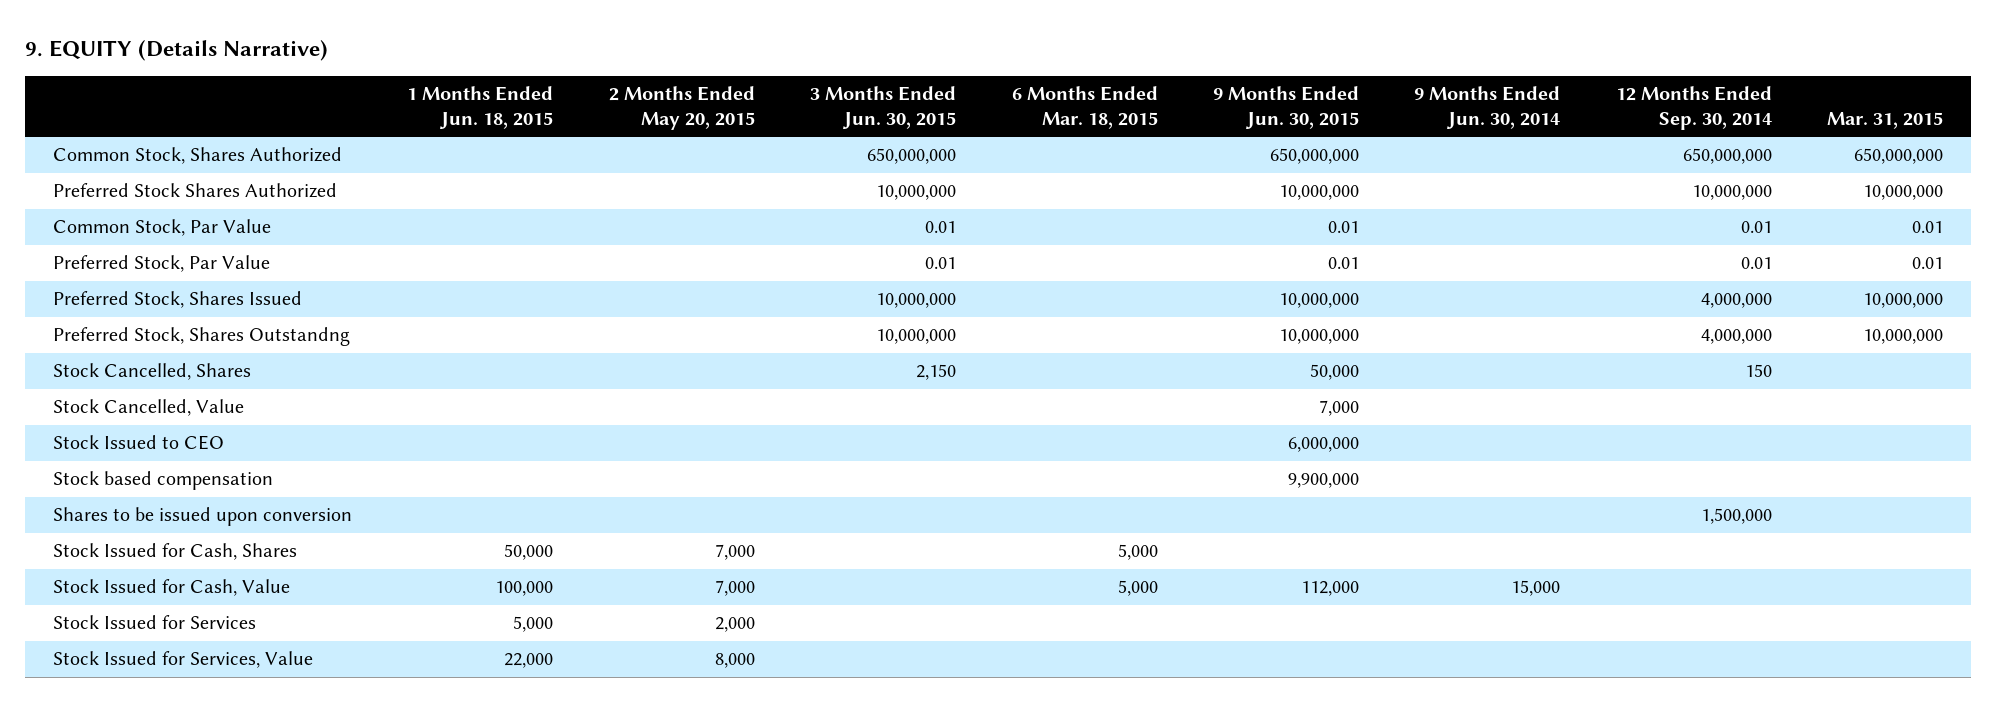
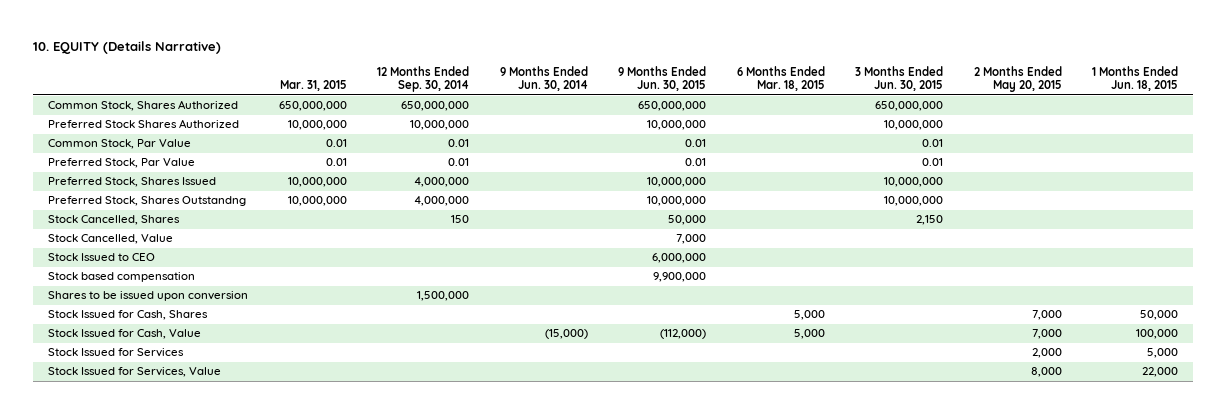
[25,39,329,61] 9. EQUITY (Details Narrative) -> [33,40,222,54] 10. EQUITY (Details Narrative)
[1300,581,1359,597] 112,000 -> [660,329,707,340] (112,000)
[1511,580,1561,597] 15,000 -> [544,329,588,340] (15,000)

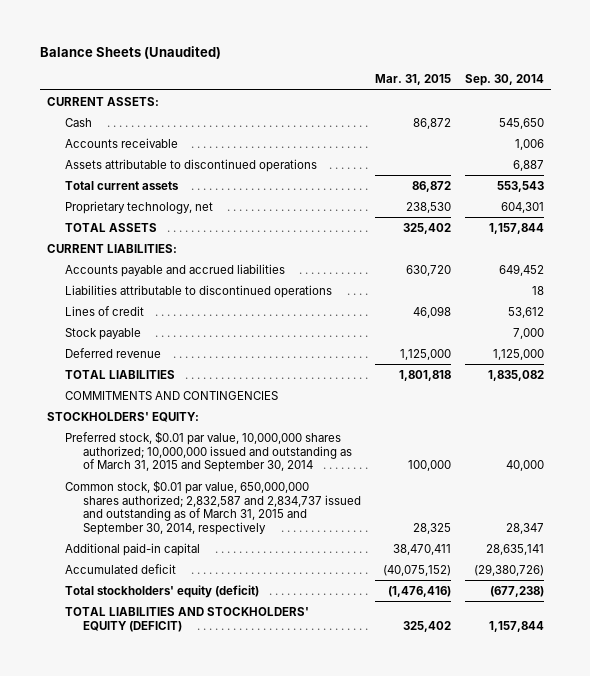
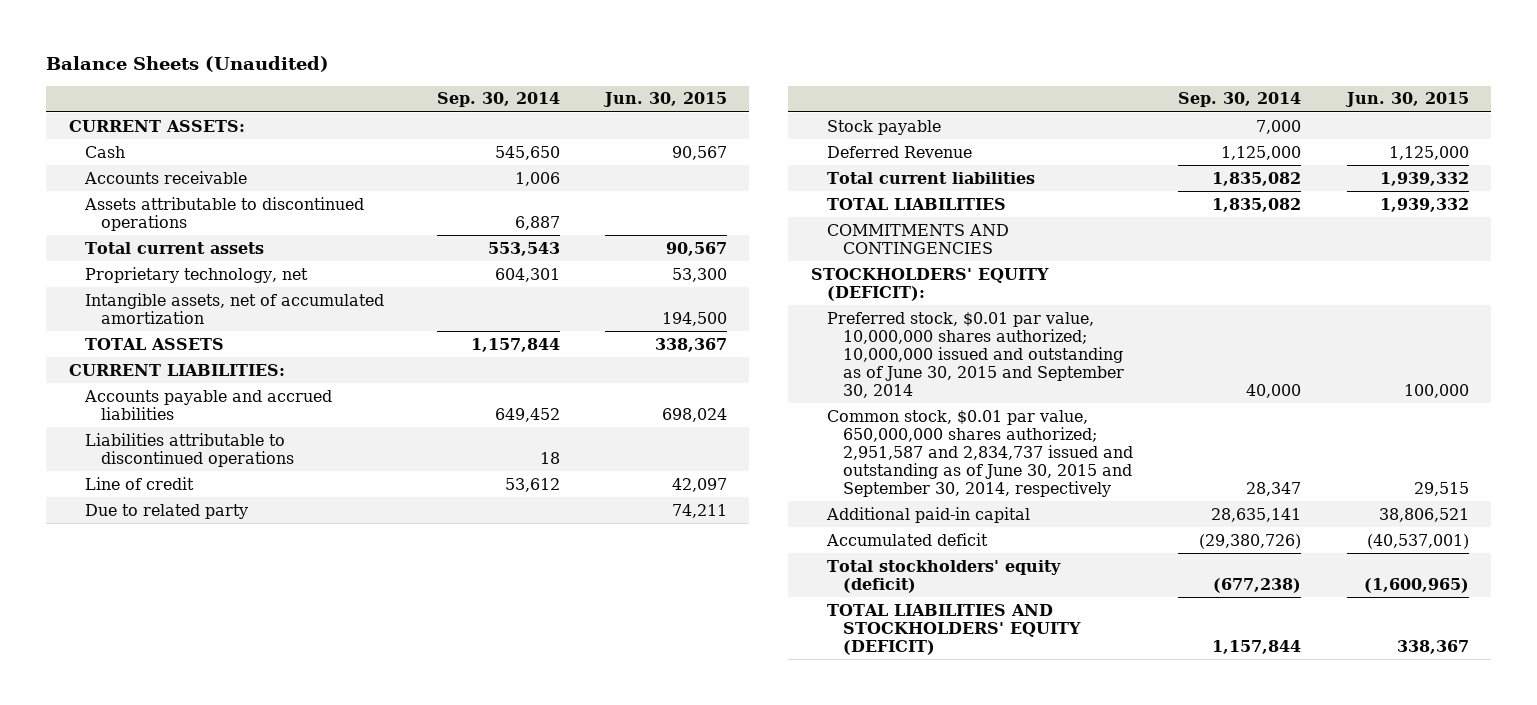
[374,74,451,86] Mar. 31, 2015 -> none
none -> [602,92,727,108] Jun. 30, 2015
none -> [85,292,385,324] Intangible assets, net of accumulated amortization
[64,305,144,316] Lines of credit -> [85,476,195,490] Line of credit
none -> [85,503,249,519] Due to related party
[64,347,161,358] Deferred revenue -> [826,145,972,158] Deferred Revenue
none -> [826,171,1035,184] Total current liabilities
[46,411,199,422] STOCKHOLDERS' EQUITY: -> [810,267,1049,301] STOCKHOLDERS' EQUITY (DEFICIT):
[64,430,352,473] Preferred stock, $0.01 par value, 10,000,000 shares authorized; 10,000,000 issued and outstanding as of March 31, 2015 and September 30, 2014 -> [826,311,1125,398] Preferred stock, $0.01 par value, 10,000,000 shares authorized; 10,000,000 issued and outstanding as of June 30, 2015 and September 30, 2014
[64,479,361,535] Common stock, $0.01 par value, 650,000,000 shares authorized; 2,832,587 and 2,834,737 issued and outstanding as of March 31, 2015 and September 30, 2014, respectively -> [826,409,1134,497] Common stock, $0.01 par value, 650,000,000 shares authorized; 2,951,587 and 2,834,737 issued and outstanding as of June 30, 2015 and September 30, 2014, respectively

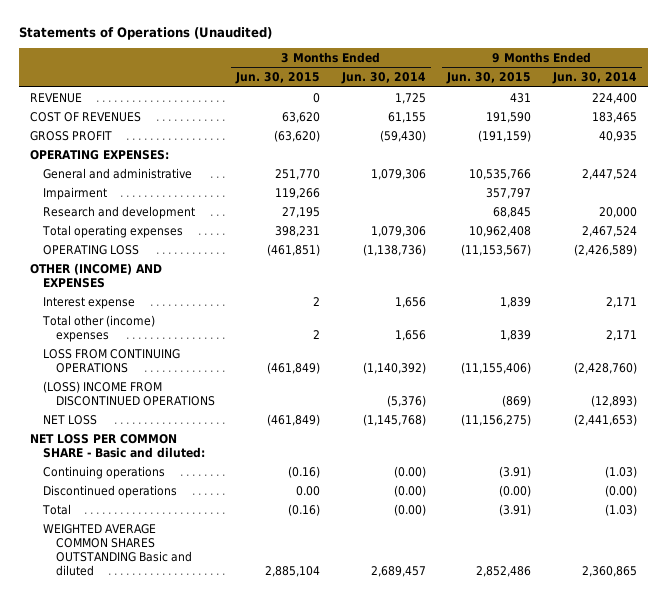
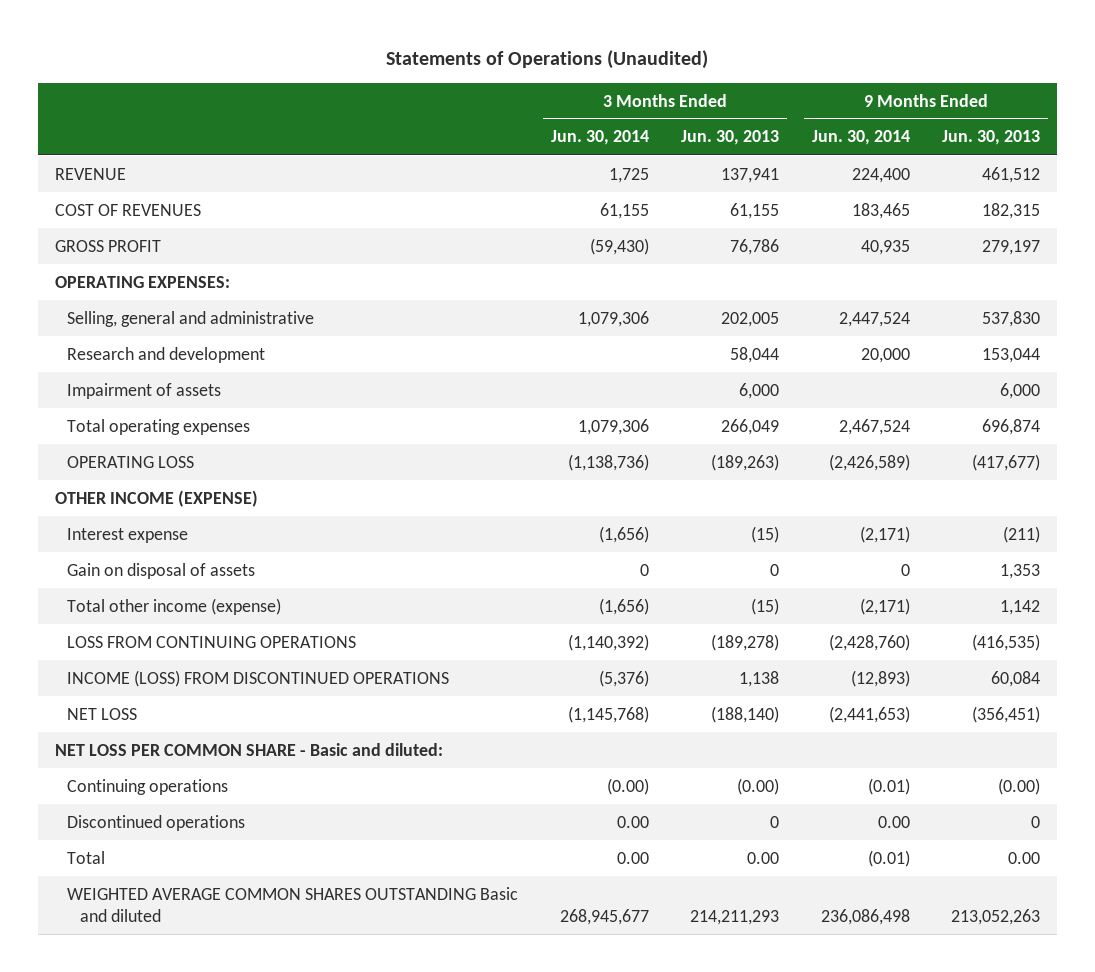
[235,72,321,85] Jun. 30, 2015 -> none
[446,72,532,85] Jun. 30, 2015 -> none
none -> [681,130,780,146] Jun. 30, 2013
none -> [942,130,1041,146] Jun. 30, 2013
[42,186,107,200] Impairment -> none
[42,167,192,179] General and administrative -> [67,310,315,327] Selling, general and administrative
none -> [67,382,222,399] Impairment of assets
[29,262,162,288] OTHER (INCOME) AND EXPENSES -> [54,489,258,507] OTHER INCOME (EXPENSE)
[394,296,426,308] 1,656 -> [598,525,649,543] (1,656)
[605,296,637,308] 2,171 -> [859,525,910,543] (2,171)
none -> [67,562,256,579] Gain on disposal of assets
[41,314,155,342] Total other (income) expenses -> [67,597,282,615] Total other income (expense)
[394,329,426,341] 1,656 -> [598,597,649,615] (1,656)
[605,329,637,341] 2,171 -> [859,597,910,615] (2,171)
[42,380,215,406] (LOSS) INCOME FROM DISCONTINUED OPERATIONS -> [67,669,450,687] INCOME (LOSS) FROM DISCONTINUED OPERATIONS
[604,465,637,478] (1.03) -> [867,777,910,795] (0.01)
[393,484,426,497] (0.00) -> [616,815,649,828] 0.00
[604,484,637,497] (0.00) -> [877,815,910,828] 0.00
[393,503,426,516] (0.00) -> [616,851,649,864] 0.00
[604,503,637,516] (1.03) -> [867,849,910,867] (0.01)
[370,565,426,577] 2,689,457 -> [559,908,649,925] 268,945,677
[581,565,637,577] 2,360,865 -> [820,908,910,925] 236,086,498

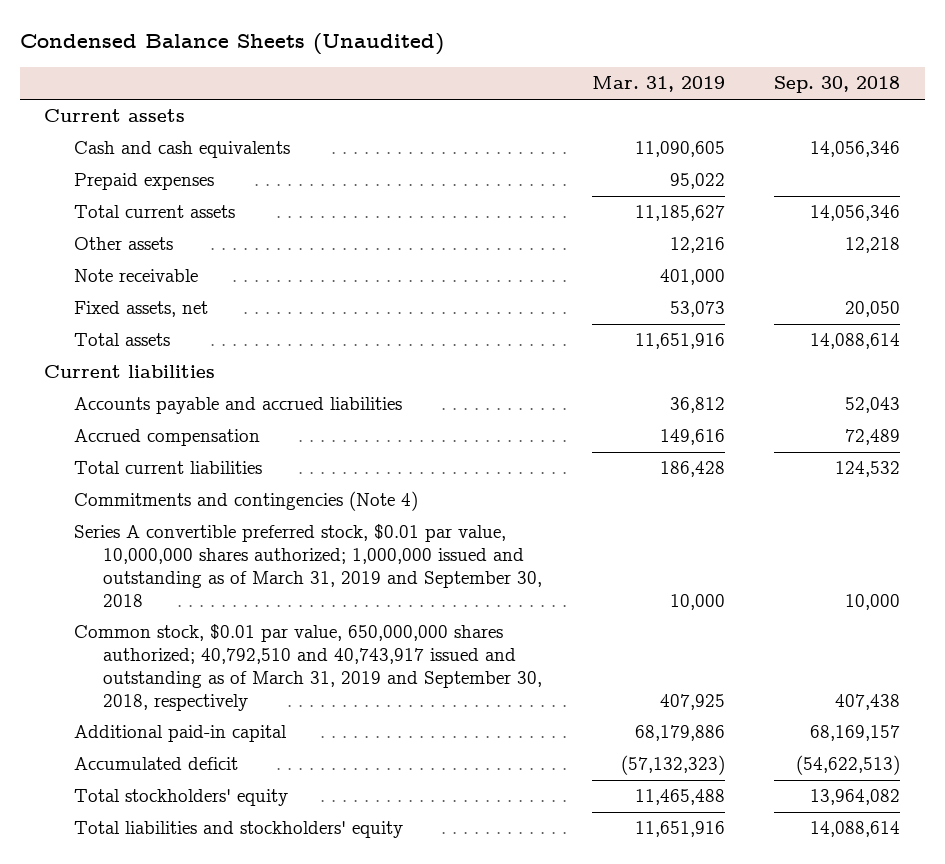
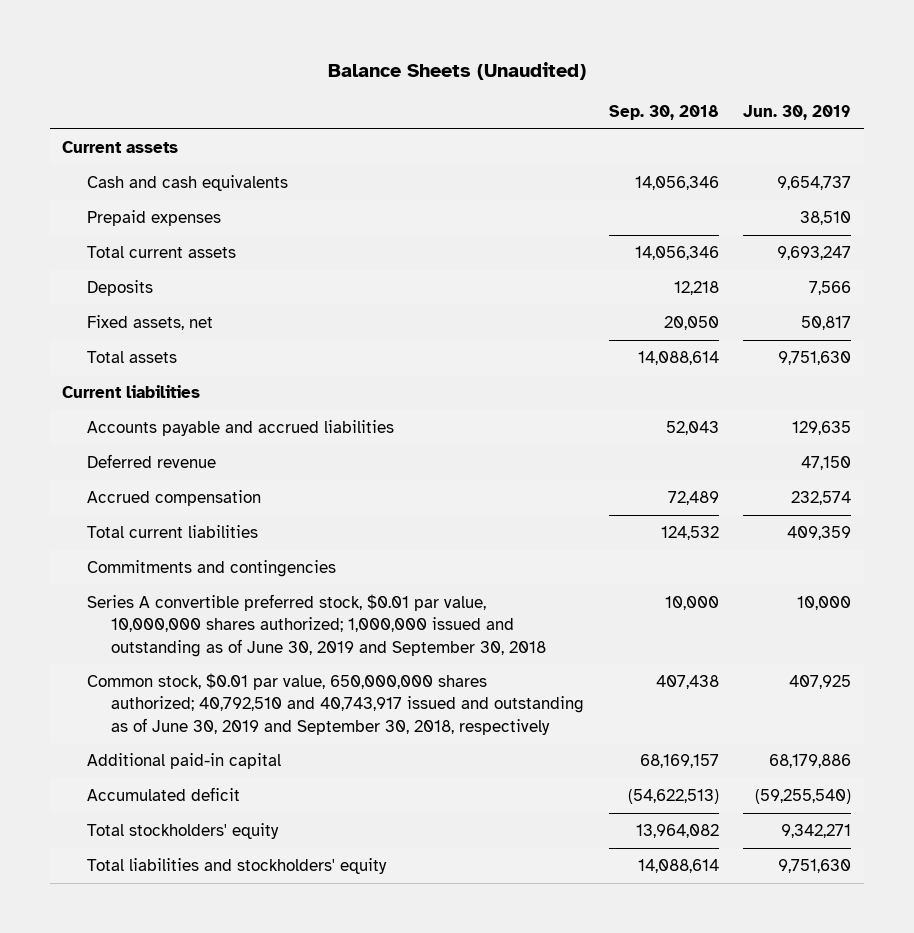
[19,33,444,56] Condensed Balance Sheets (Unaudited) -> [327,61,586,80] Balance Sheets (Unaudited)
[591,76,725,93] Mar. 31, 2019 -> none
none -> [743,105,852,121] Jun. 30, 2019
[73,269,198,283] Note receivable -> none
[73,237,173,251] Other assets -> [86,280,153,297] Deposits
none -> [86,454,216,469] Deferred revenue
[73,491,418,512] Commitments and contingencies (Note 4) -> [86,560,336,578] Commitments and contingencies
[73,524,543,607] Series A convertible preferred stock, $0.01 par value, 10,000,000 shares authorized; 1,000,000 issued and outstanding as of March 31, 2019 and September 30, 2018 -> [86,594,547,657] Series A convertible preferred stock, $0.01 par value, 10,000,000 shares authorized; 1,000,000 issued and outstanding as of June 30, 2019 and September 30, 2018
[73,624,543,711] Common stock, $0.01 par value, 650,000,000 shares authorized; 40,792,510 and 40,743,917 issued and outstanding as of March 31, 2019 and September 30, 2018, respectively -> [86,673,585,735] Common stock, $0.01 par value, 650,000,000 shares authorized; 40,792,510 and 40,743,917 issued and outstanding as of June 30, 2019 and September 30, 2018, respectively

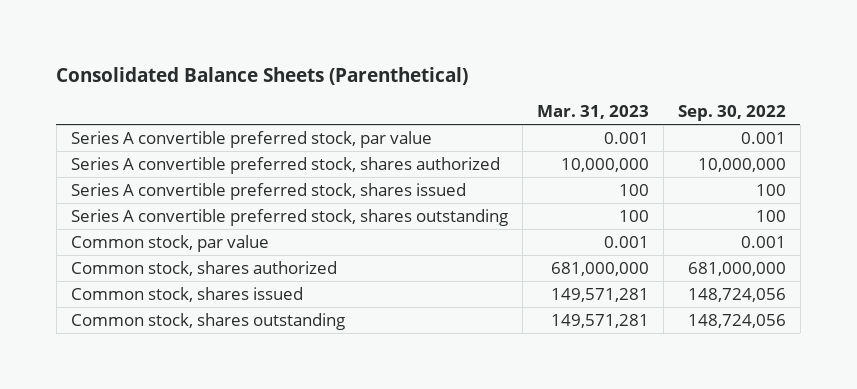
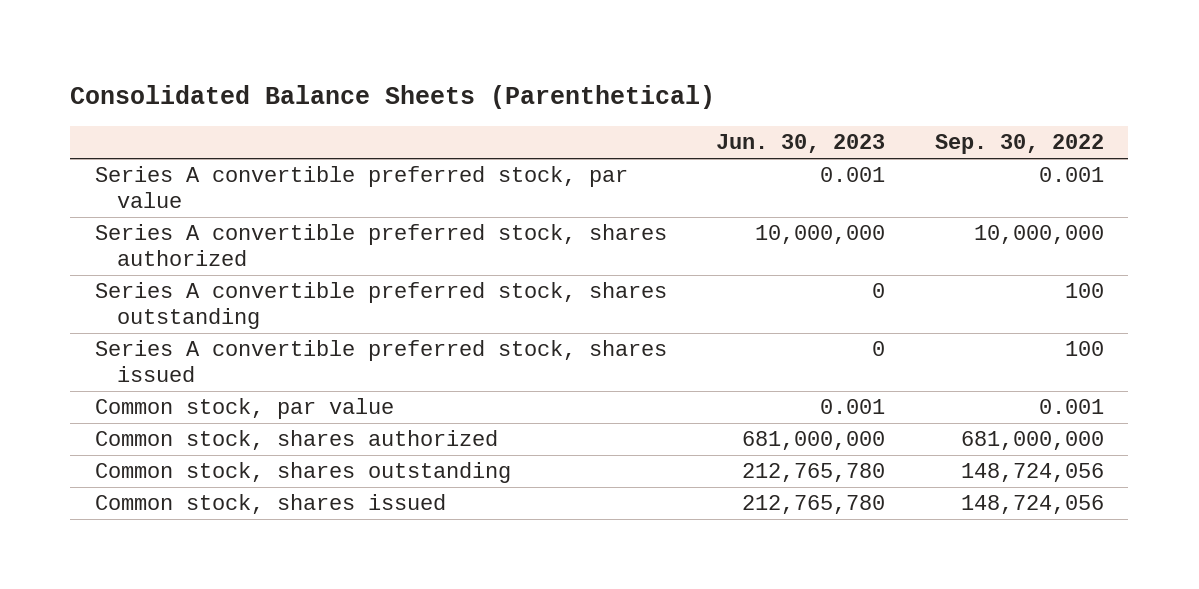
[536,105,649,120] Mar. 31, 2023 -> none
none -> [716,134,886,154] Jun. 30, 2023
[70,182,466,200] Series A convertible preferred stock, shares issued -> [94,340,667,383] Series A convertible preferred stock, shares issued
[70,286,303,302] Common stock, shares issued -> [94,494,446,515] Common stock, shares issued

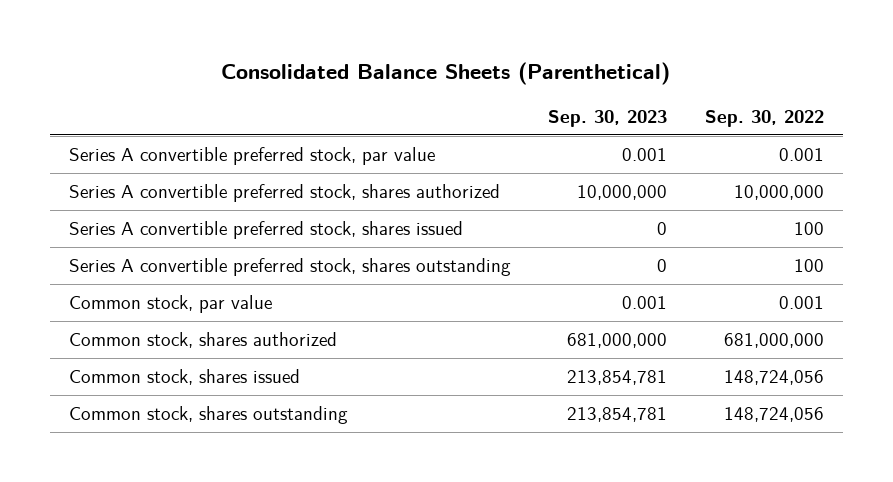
[716,134,886,154] Jun. 30, 2023 -> none
none -> [548,109,668,127] Sep. 30, 2023
[94,282,667,330] Series A convertible preferred stock, shares outstanding -> [68,258,511,277] Series A convertible preferred stock, shares outstanding
[94,462,511,484] Common stock, shares outstanding -> [68,406,348,425] Common stock, shares outstanding

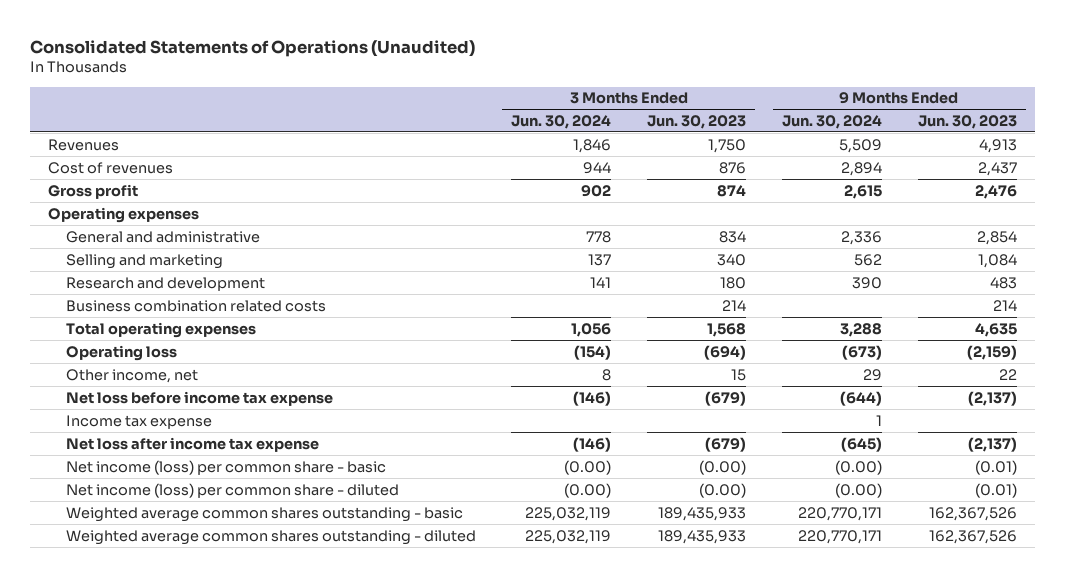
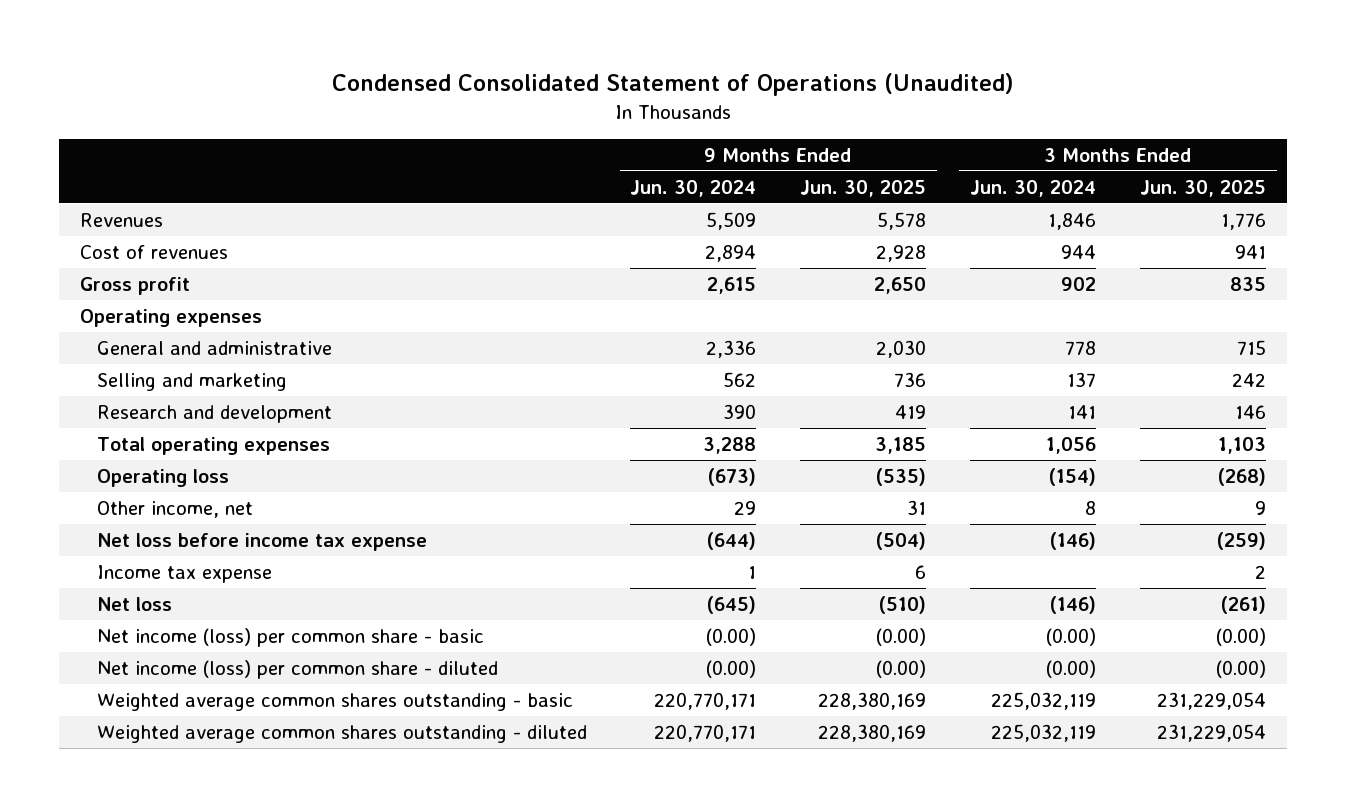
[30,39,476,57] Consolidated Statements of Operations (Unaudited) -> [331,72,1014,96] Condensed Consolidated Statement of Operations (Unaudited)
[647,114,747,129] Jun. 30, 2023 -> none
[917,114,1017,129] Jun. 30, 2023 -> none
none -> [800,179,927,197] Jun. 30, 2025
none -> [1139,179,1266,197] Jun. 30, 2025
[65,299,326,312] Business combination related costs -> none
[65,436,319,452] Net loss after income tax expense -> [96,596,172,611] Net loss

